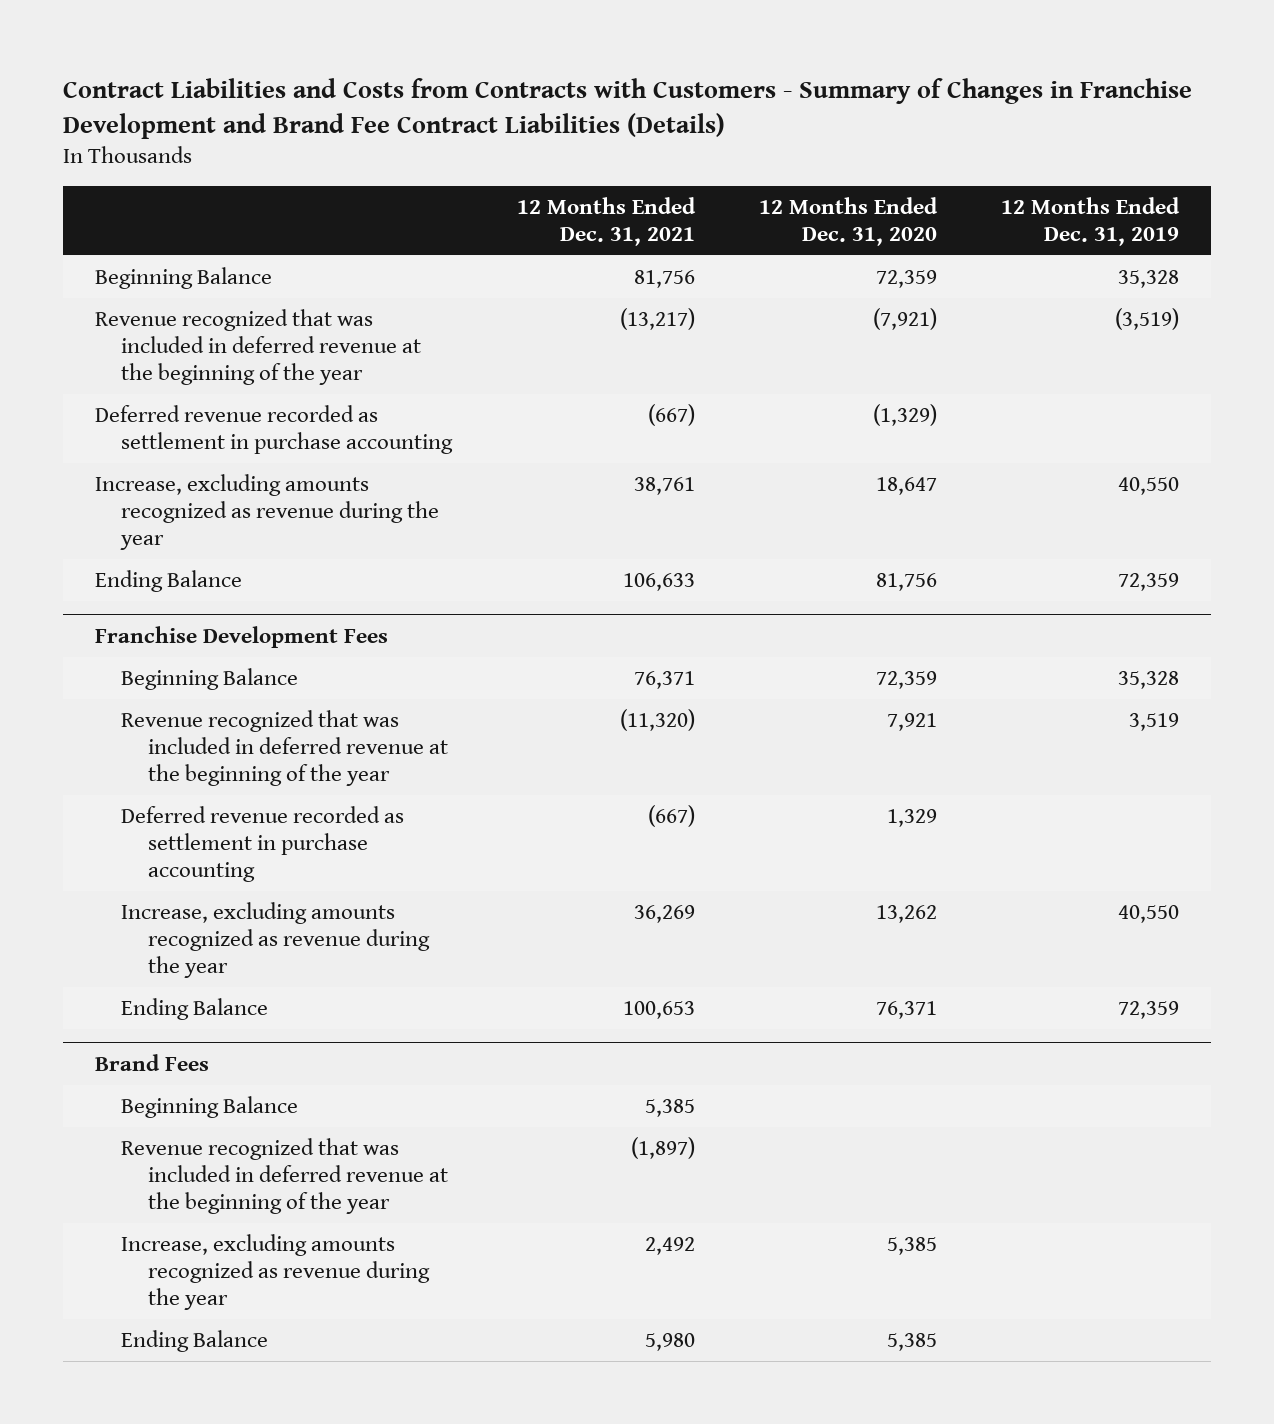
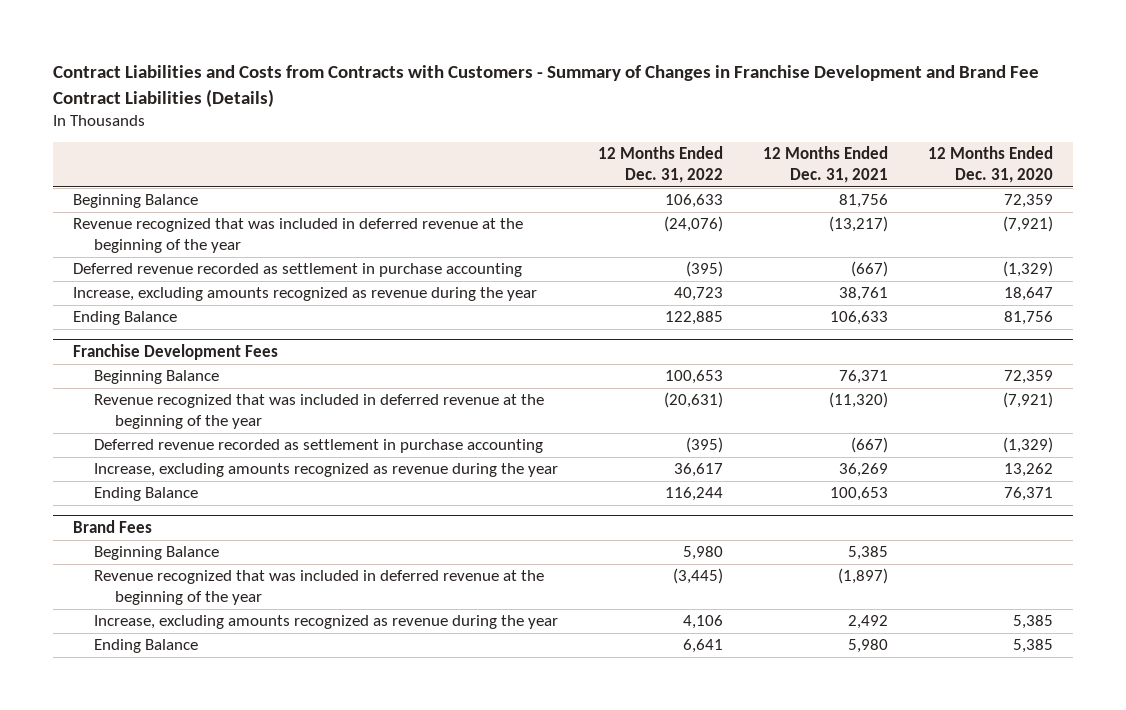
[1000,196,1180,246] 12 Months Ended Dec. 31, 2019 -> none
none -> [598,146,724,183] 12 Months Ended Dec. 31, 2022
[886,713,937,732] 7,921 -> [1003,392,1054,409] (7,921)
[886,809,937,828] 1,329 -> [1003,437,1054,454] (1,329)

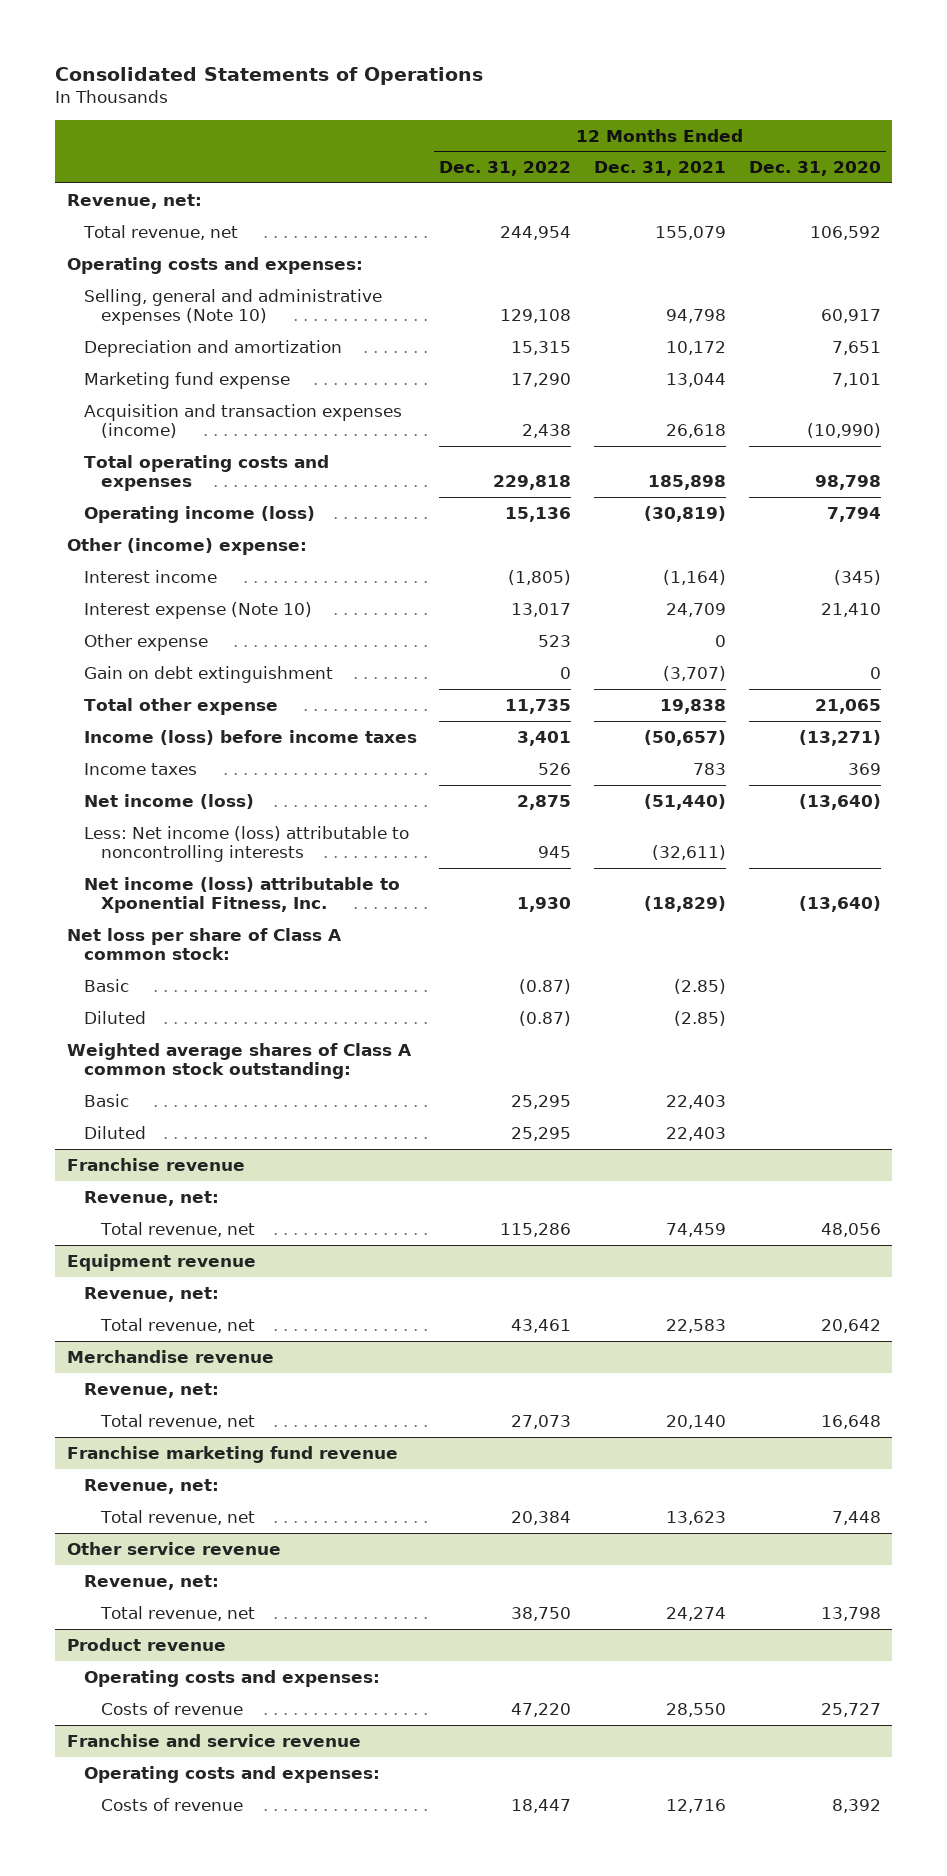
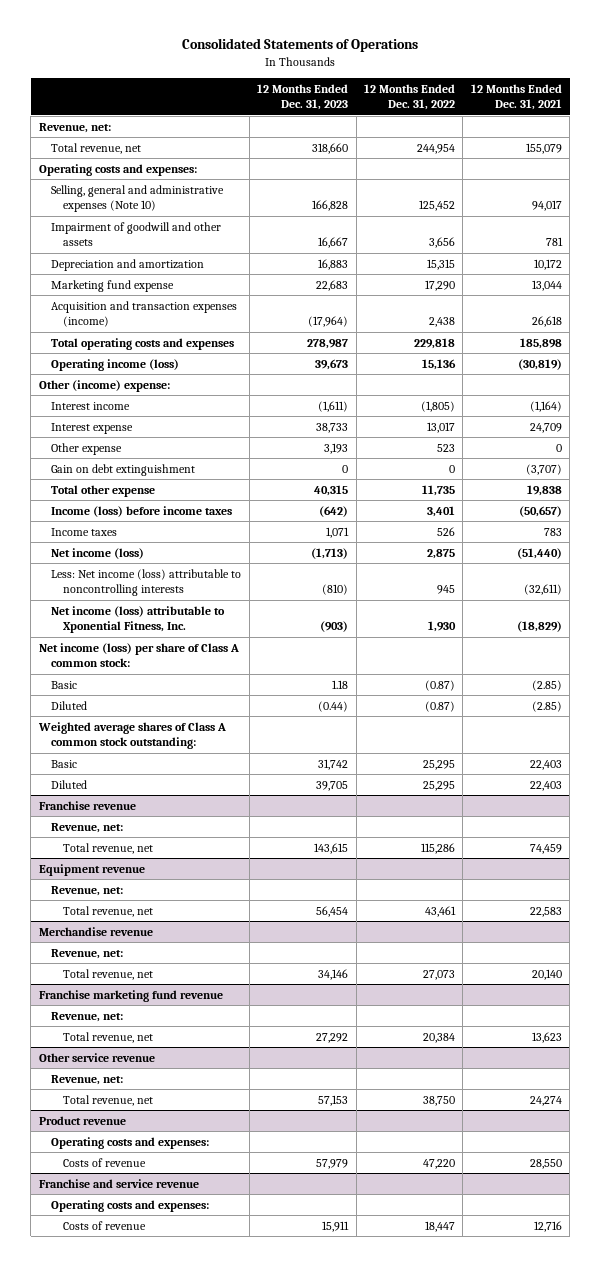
[748,161,881,177] Dec. 31, 2020 -> none
none -> [257,83,349,111] 12 Months Ended Dec. 31, 2023
[500,309,572,324] 129,108 -> [419,200,456,212] 125,452
[665,309,726,324] 94,798 -> [531,200,562,212] 94,017
none -> [51,221,222,247] Impairment of goodwill and other assets
[83,601,312,619] Interest expense (Note 10) -> [51,422,134,434] Interest expense
[66,927,342,961] Net loss per share of Class A common stock: -> [38,642,239,668] Net income (loss) per share of Class A common stock:

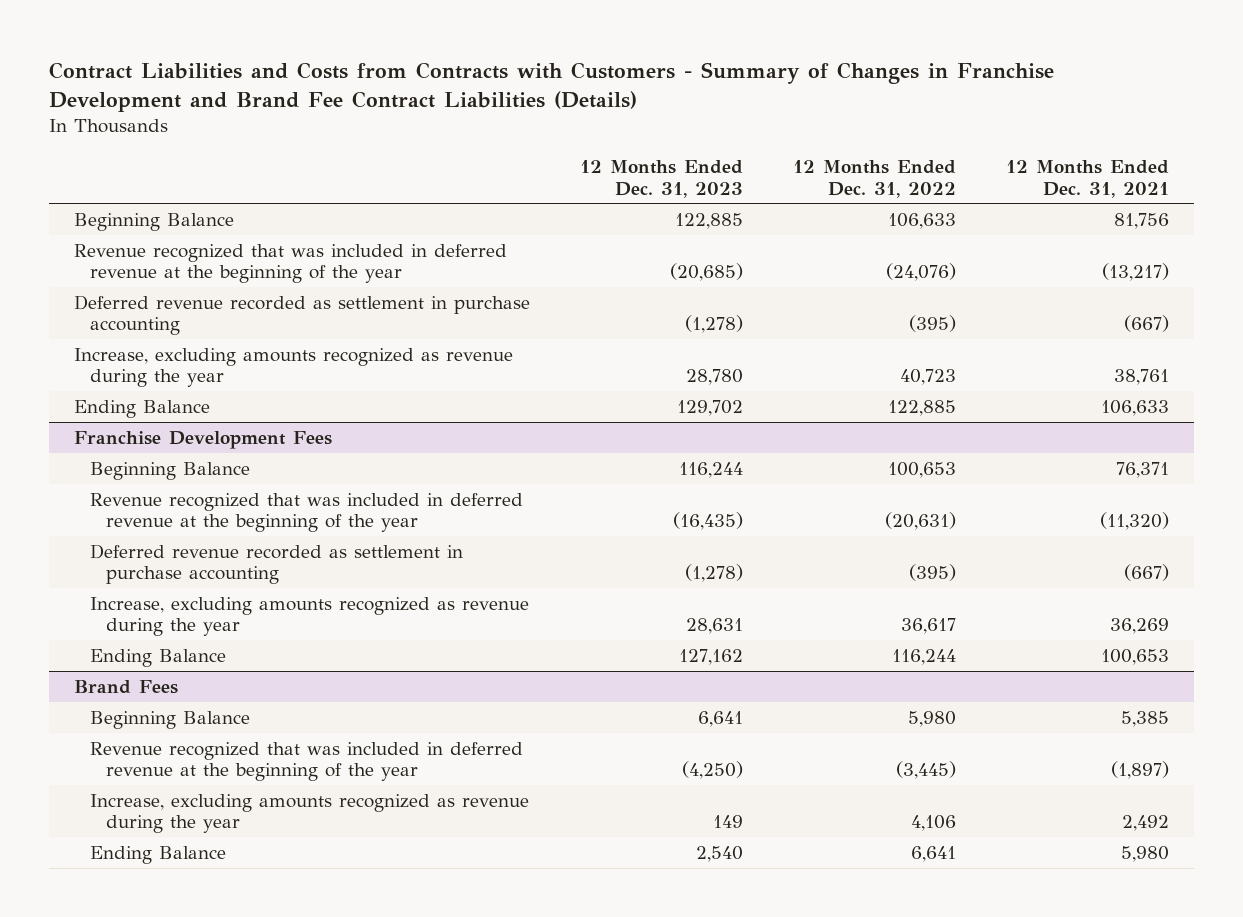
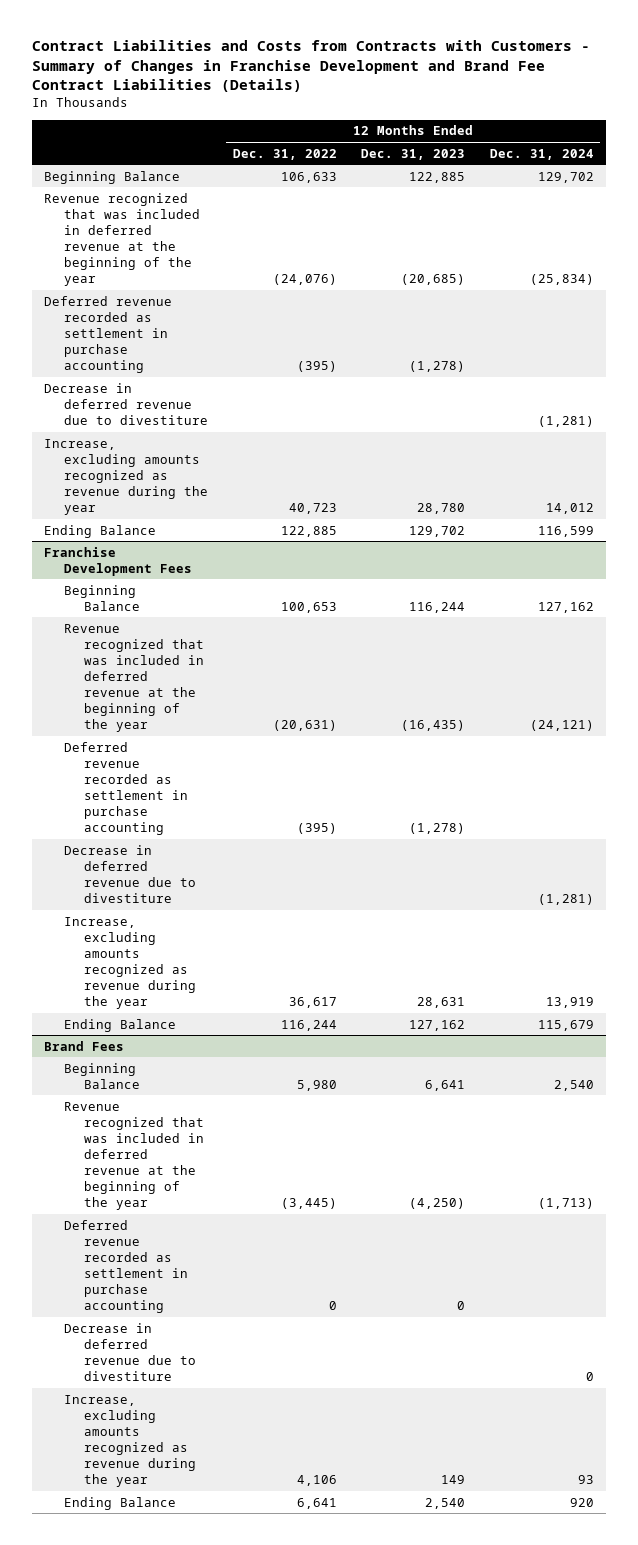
[1006,159,1170,198] 12 Months Ended Dec. 31, 2021 -> none
none -> [490,148,595,160] Dec. 31, 2024
none -> [43,382,208,425] Decrease in deferred revenue due to divestiture
none -> [63,844,196,903] Decrease in deferred revenue due to divestiture
none -> [63,1219,188,1314] Deferred revenue recorded as settlement in purchase accounting
none -> [63,1322,196,1381] Decrease in deferred revenue due to divestiture

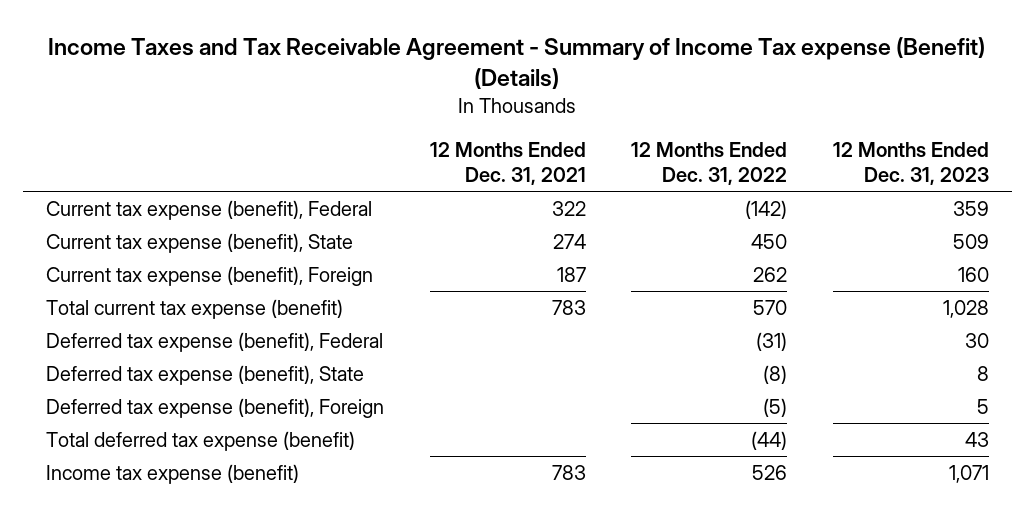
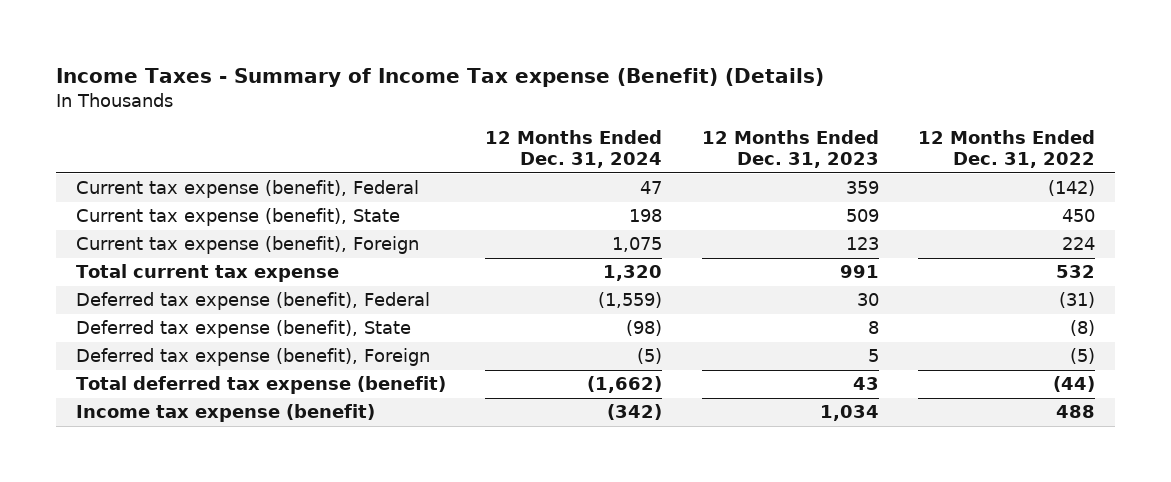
[48,36,986,89] Income Taxes and Tax Receivable Agreement - Summary of Income Tax expense (Benefit) (Details) -> [56,68,825,88] Income Taxes - Summary of Income Tax expense (Benefit) (Details)
[429,142,586,185] 12 Months Ended Dec. 31, 2021 -> none
none -> [485,130,663,169] 12 Months Ended Dec. 31, 2024
[753,266,788,282] 262 -> [1062,237,1096,251] 224
[957,266,989,282] 160 -> [845,237,879,251] 123
[46,298,344,319] Total current tax expense (benefit) -> [75,264,339,283] Total current tax expense
[753,299,788,315] 570 -> [1056,265,1096,279] 532
[942,299,989,318] 1,028 -> [839,265,879,279] 991
[752,464,788,480] 526 -> [1056,405,1096,419] 488
[948,464,989,483] 1,071 -> [819,405,879,422] 1,034

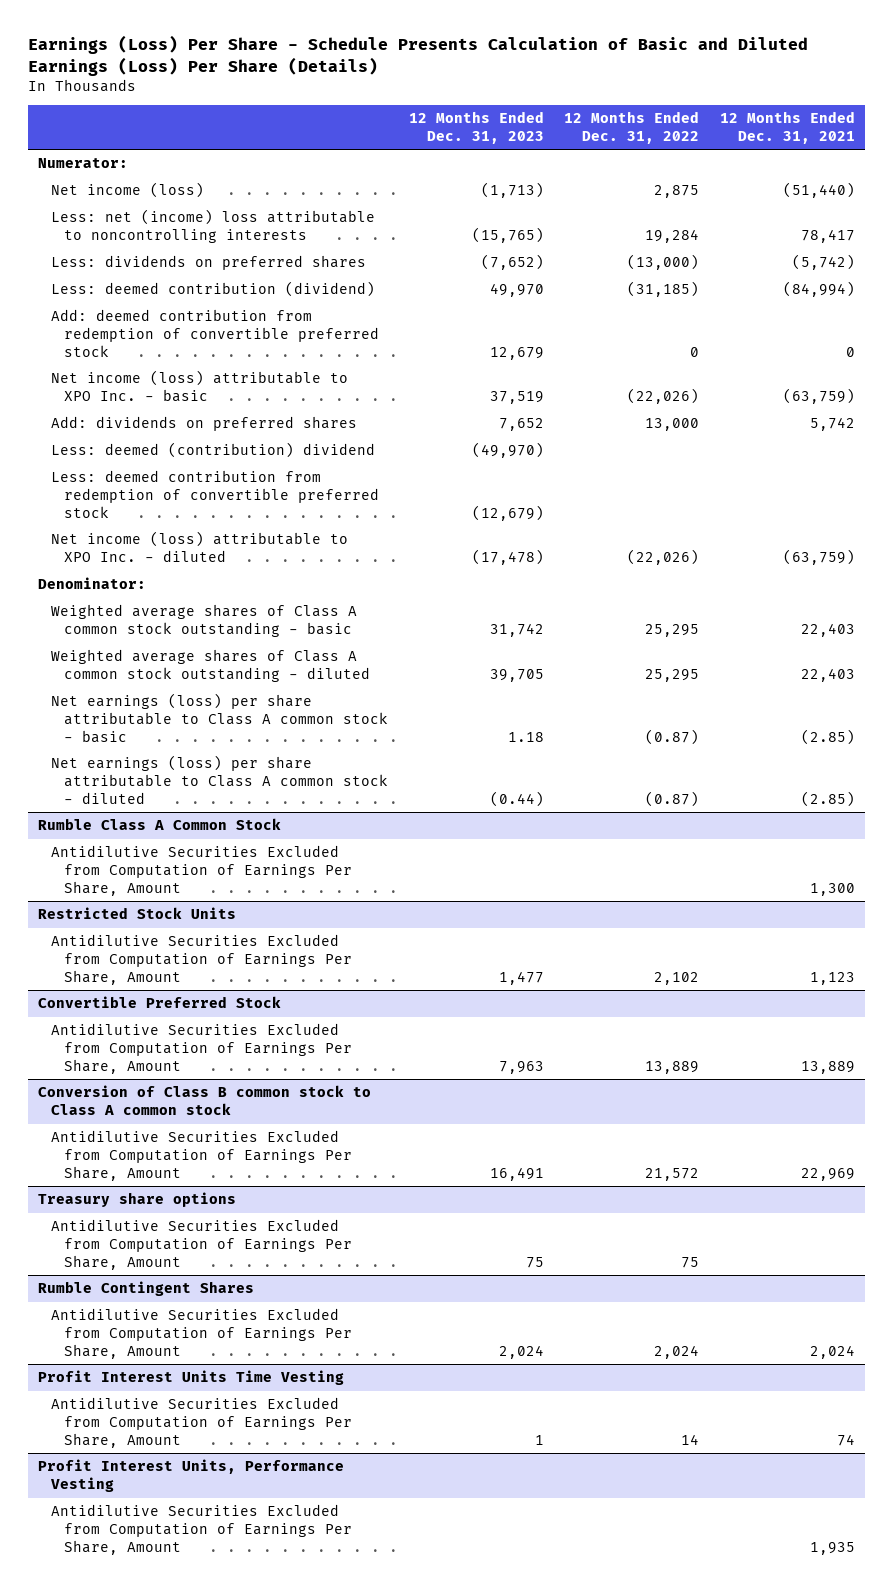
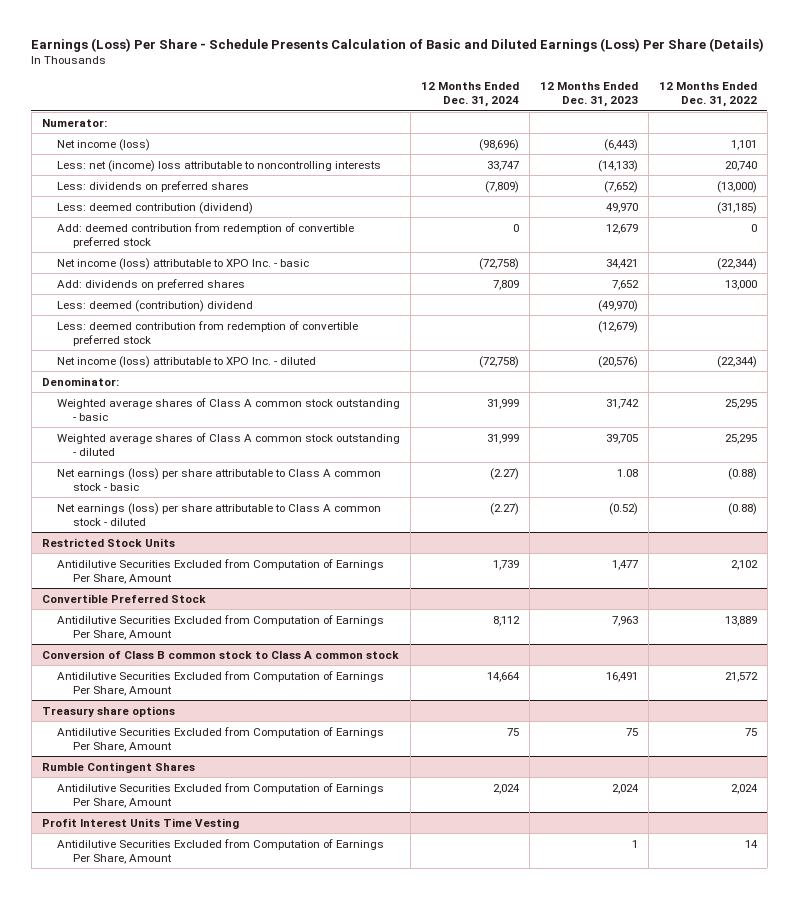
[719,110,855,144] 12 Months Ended Dec. 31, 2021 -> none
none -> [421,81,520,108] 12 Months Ended Dec. 31, 2024
[480,182,544,199] (1,713) -> [604,138,639,151] (6,443)
[654,185,700,199] 2,875 -> [730,139,757,150] 1,101
[471,227,544,244] (15,765) -> [598,159,639,172] (14,133)
[645,229,700,244] 19,284 -> [724,160,757,171] 20,740
[489,391,544,405] 37,519 -> [606,258,639,269] 34,421
[627,388,700,405] (22,026) -> [716,257,757,270] (22,344)
[471,549,544,566] (17,478) -> [598,355,639,368] (20,576)
[627,549,700,566] (22,026) -> [716,355,757,368] (22,344)
[38,818,282,831] Rumble Class A Common Stock -> none
[51,845,353,896] Antidilutive Securities Excluded from Computation of Earnings Per Share, Amount -> none
[507,731,544,742] 1.18 -> [617,468,639,477] 1.08
[645,728,700,745] (0.87) -> [727,467,757,480] (0.88)
[489,790,544,807] (0.44) -> [609,502,639,515] (0.52)
[645,790,700,807] (0.87) -> [727,502,757,515] (0.88)
[38,1459,345,1493] Profit Interest Units, Performance Vesting -> none
[51,1504,353,1555] Antidilutive Securities Excluded from Computation of Earnings Per Share, Amount -> none

